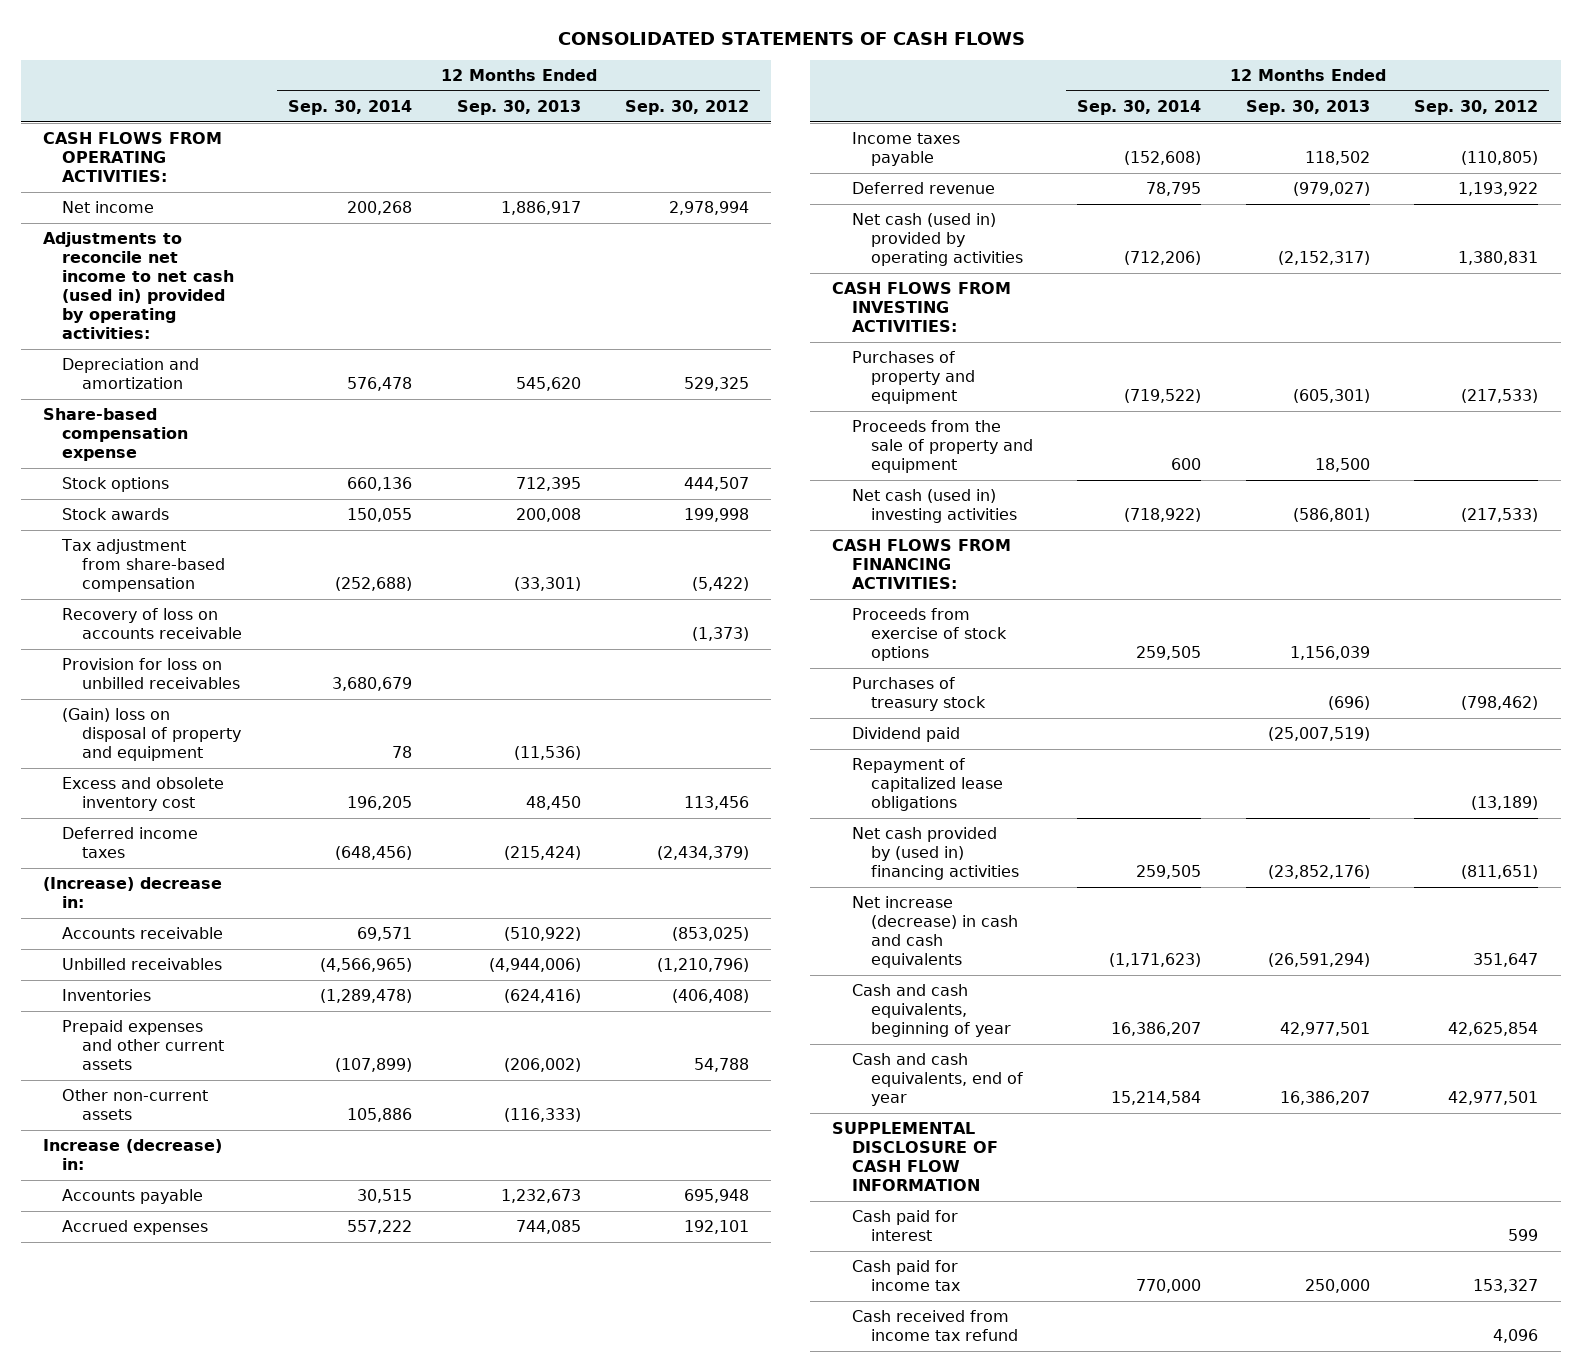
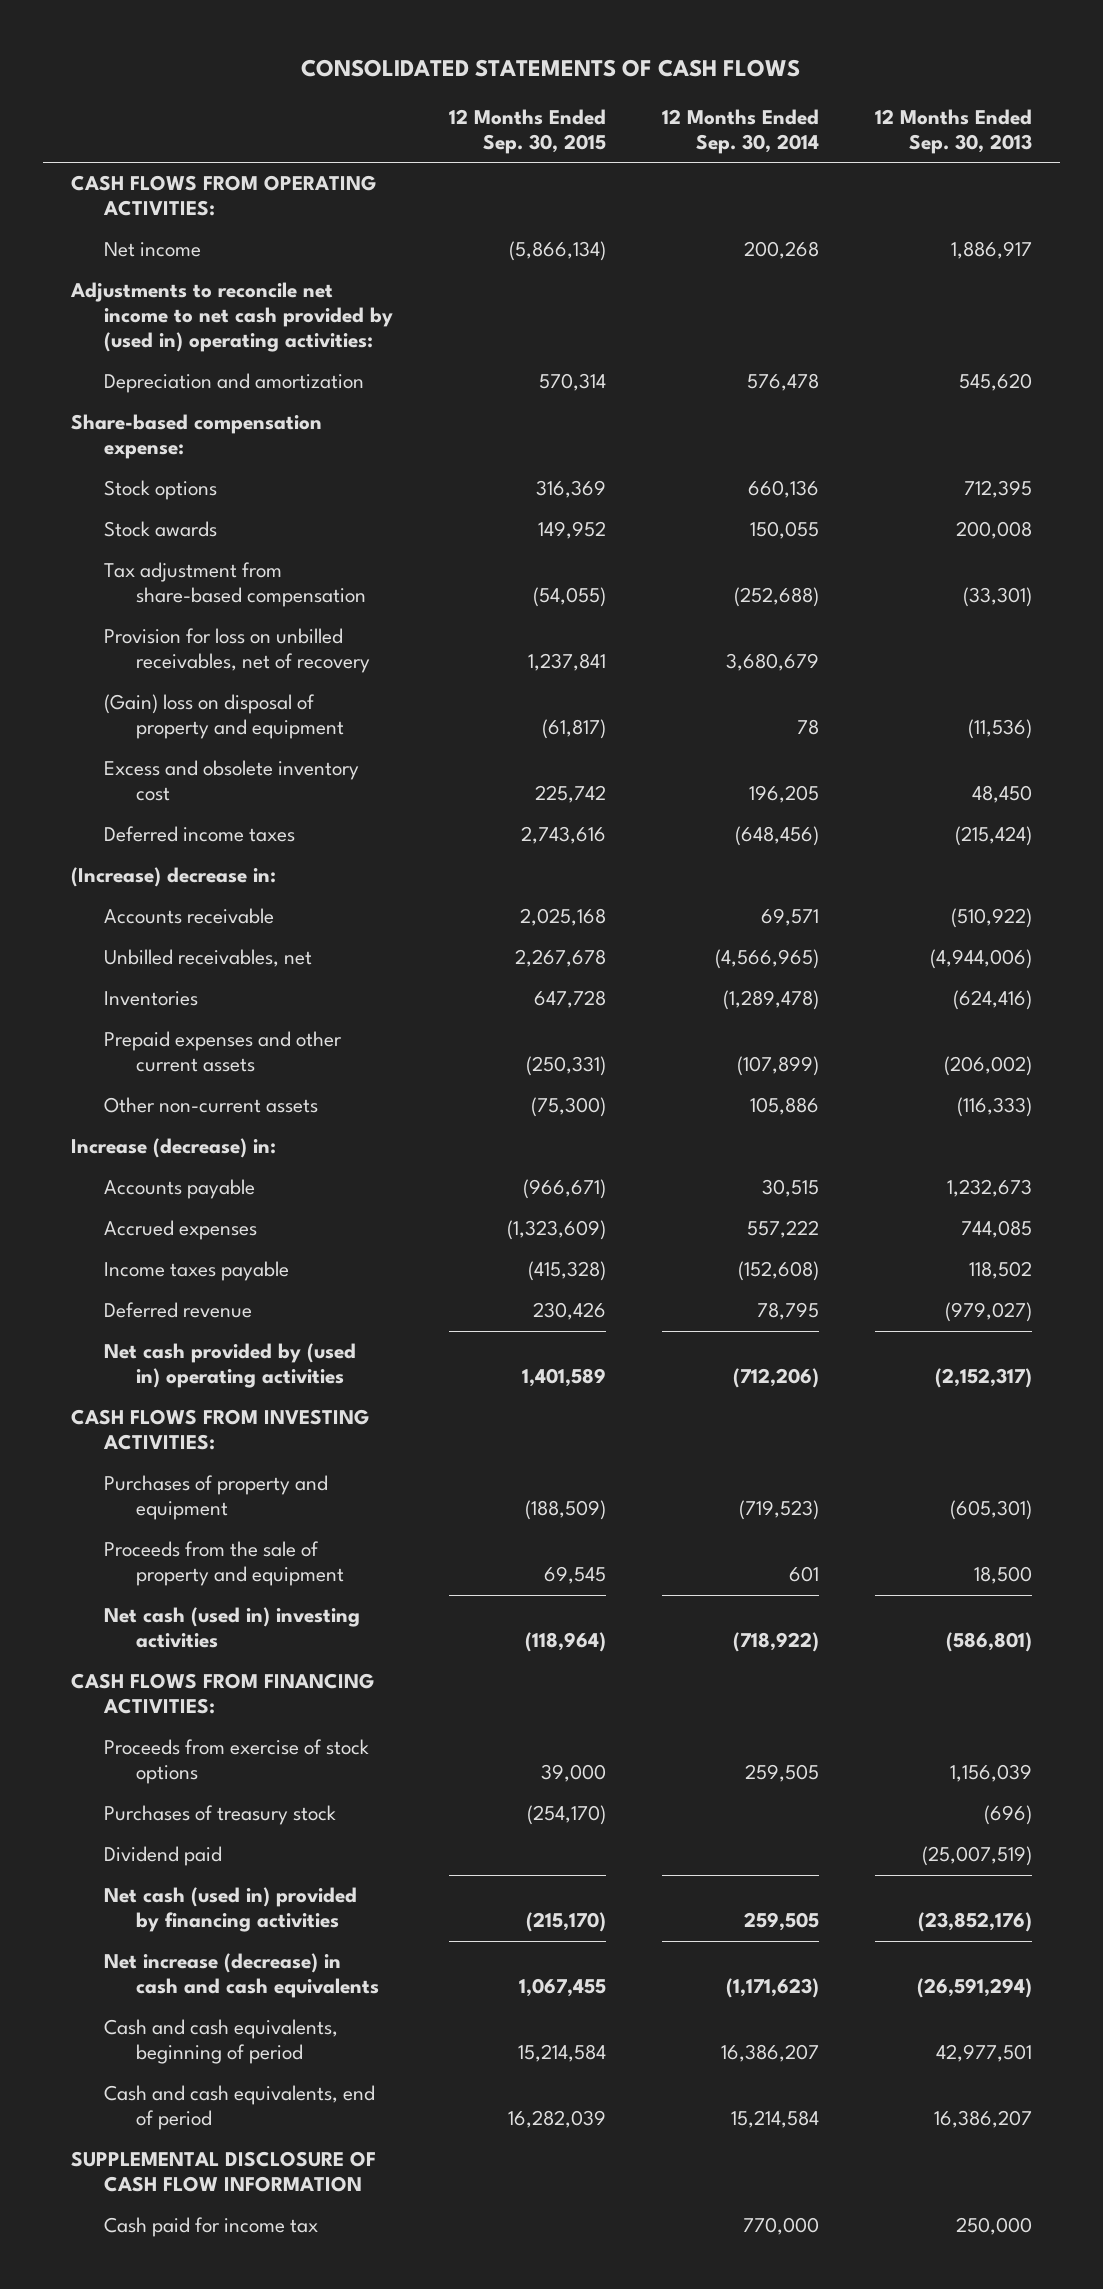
[624,100,749,116] Sep. 30, 2012 -> none
none -> [448,108,606,154] 12 Months Ended Sep. 30, 2015
[42,232,235,340] Adjustments to reconcile net income to net cash (used in) provided by operating activities: -> [70,282,393,353] Adjustments to reconcile net income to net cash provided by (used in) operating activities:
[42,408,189,462] Share-based compensation expense -> [71,414,323,460] Share-based compensation expense:
[62,608,242,640] Recovery of loss on accounts receivable -> none
[62,658,240,690] Provision for loss on unbilled receivables -> [103,628,371,674] Provision for loss on unbilled receivables, net of recovery
[62,958,223,971] Unbilled receivables -> [103,949,312,968] Unbilled receivables, net
[851,213,1023,267] Net cash (used in) provided by operating activities -> [103,1343,356,1389] Net cash provided by (used in) operating activities
[1124,389,1202,404] (719,522) -> [738,1500,819,1521] (719,523)
[1171,458,1202,471] 600 -> [788,1566,819,1583] 601
[851,758,1003,812] Repayment of capitalized lease obligations -> none
[851,827,1019,881] Net cash provided by (used in) financing activities -> [103,1887,357,1933] Net cash (used in) provided by financing activities
[851,984,1011,1038] Cash and cash equivalents, beginning of year -> [103,2019,338,2065] Cash and cash equivalents, beginning of period
[851,1053,1023,1107] Cash and cash equivalents, end of year -> [103,2085,375,2131] Cash and cash equivalents, end of period
[851,1210,958,1242] Cash paid for interest -> none
[851,1310,1018,1342] Cash received from income tax refund -> none

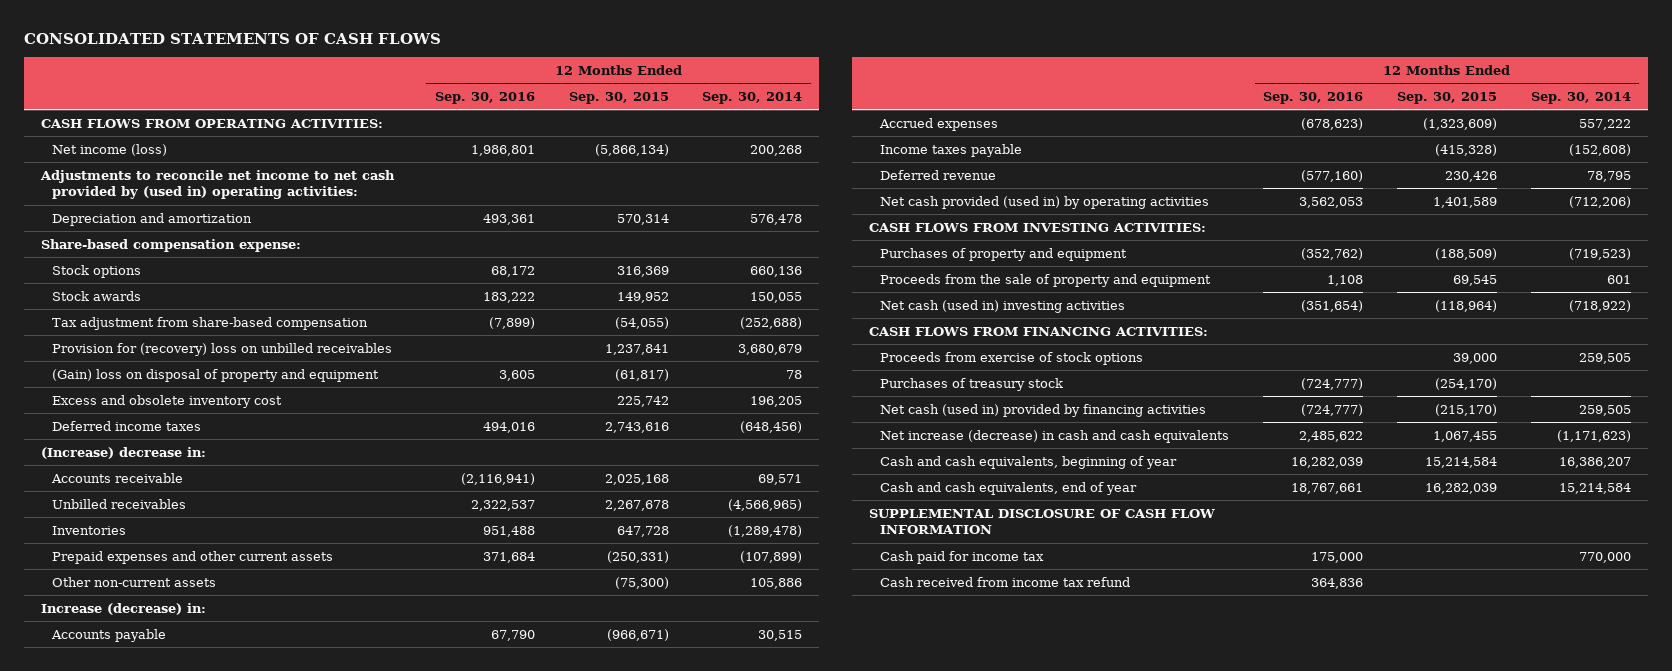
[874,108,1032,154] 12 Months Ended Sep. 30, 2013 -> none
none -> [434,92,535,105] Sep. 30, 2016
[103,242,201,258] Net income -> [51,143,167,156] Net income (loss)
[103,628,371,674] Provision for loss on unbilled receivables, net of recovery -> [51,342,392,356] Provision for (recovery) loss on unbilled receivables
[103,949,312,968] Unbilled receivables, net -> [51,498,186,509] Unbilled receivables
[103,1343,356,1389] Net cash provided by (used in) operating activities -> [880,195,1210,209] Net cash provided (used in) by operating activities
[103,1846,222,1867] Dividend paid -> none
[103,2019,338,2065] Cash and cash equivalents, beginning of period -> [880,455,1178,469] Cash and cash equivalents, beginning of year
[103,2085,375,2131] Cash and cash equivalents, end of period -> [880,481,1138,495] Cash and cash equivalents, end of year
none -> [880,576,1131,587] Cash received from income tax refund

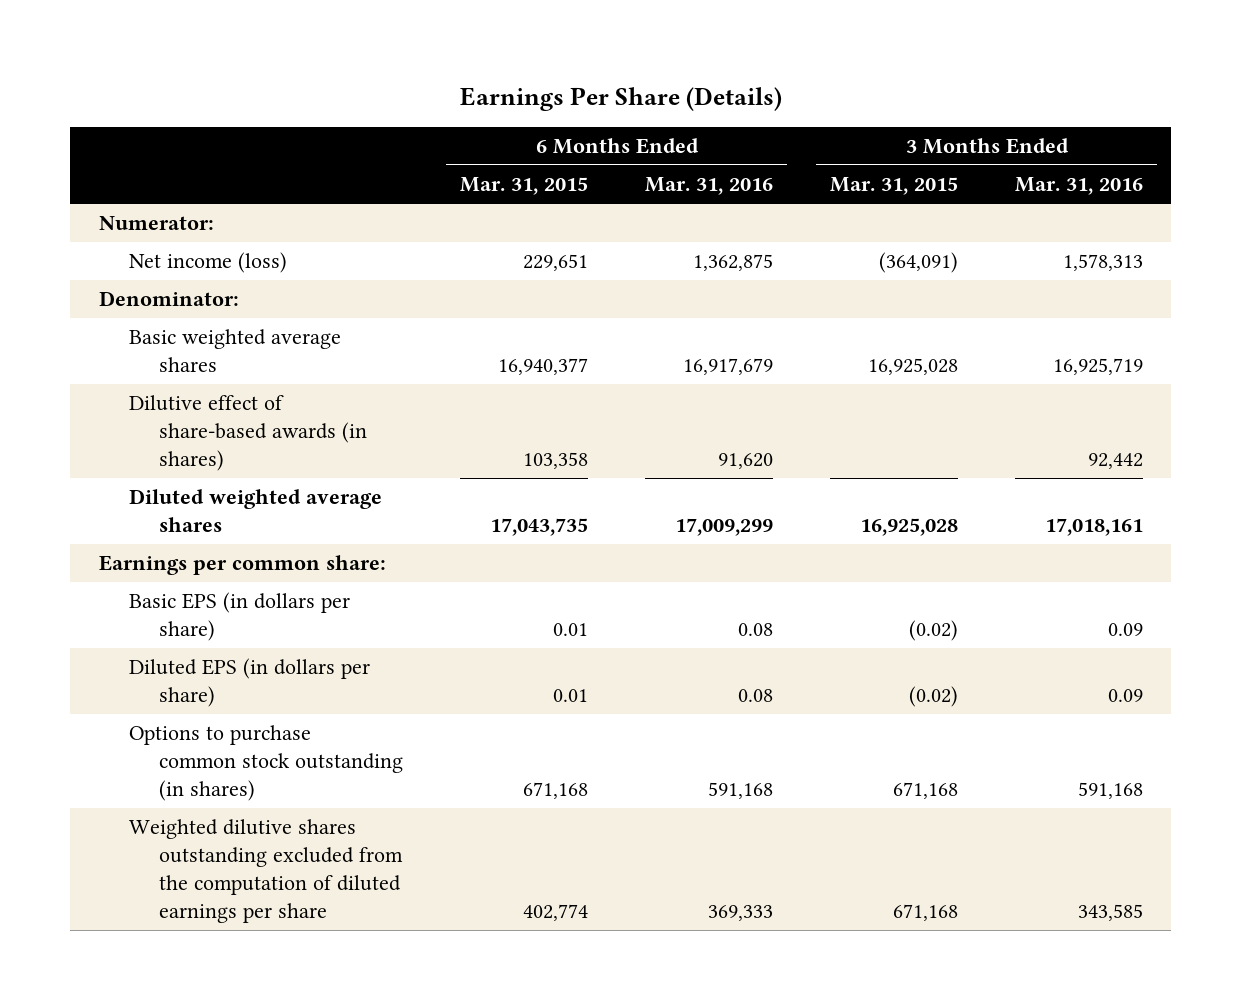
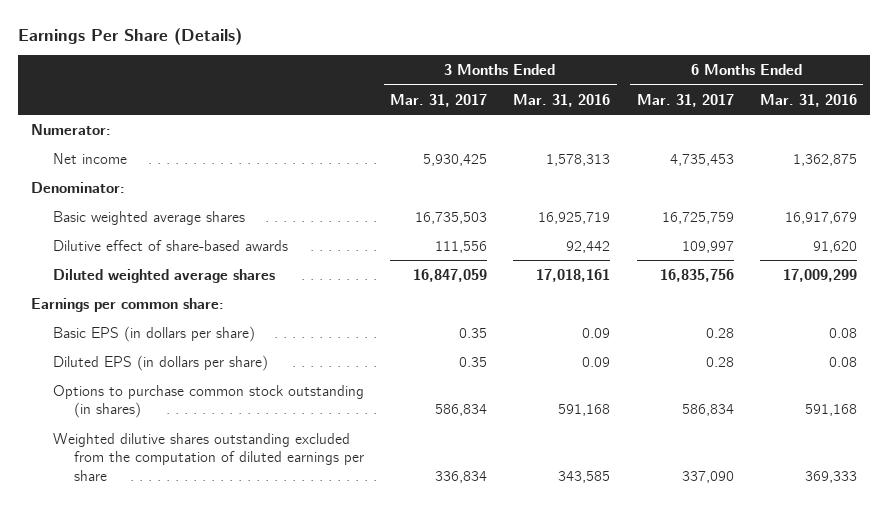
[460,177,589,196] Mar. 31, 2015 -> none
[830,177,959,196] Mar. 31, 2015 -> none
none -> [390,93,488,107] Mar. 31, 2017
none -> [636,93,734,107] Mar. 31, 2017
[128,252,287,274] Net income (loss) -> [52,152,127,164] Net income
[128,395,368,472] Dilutive effect of share-based awards (in shares) -> [52,239,288,251] Dilutive effect of share-based awards

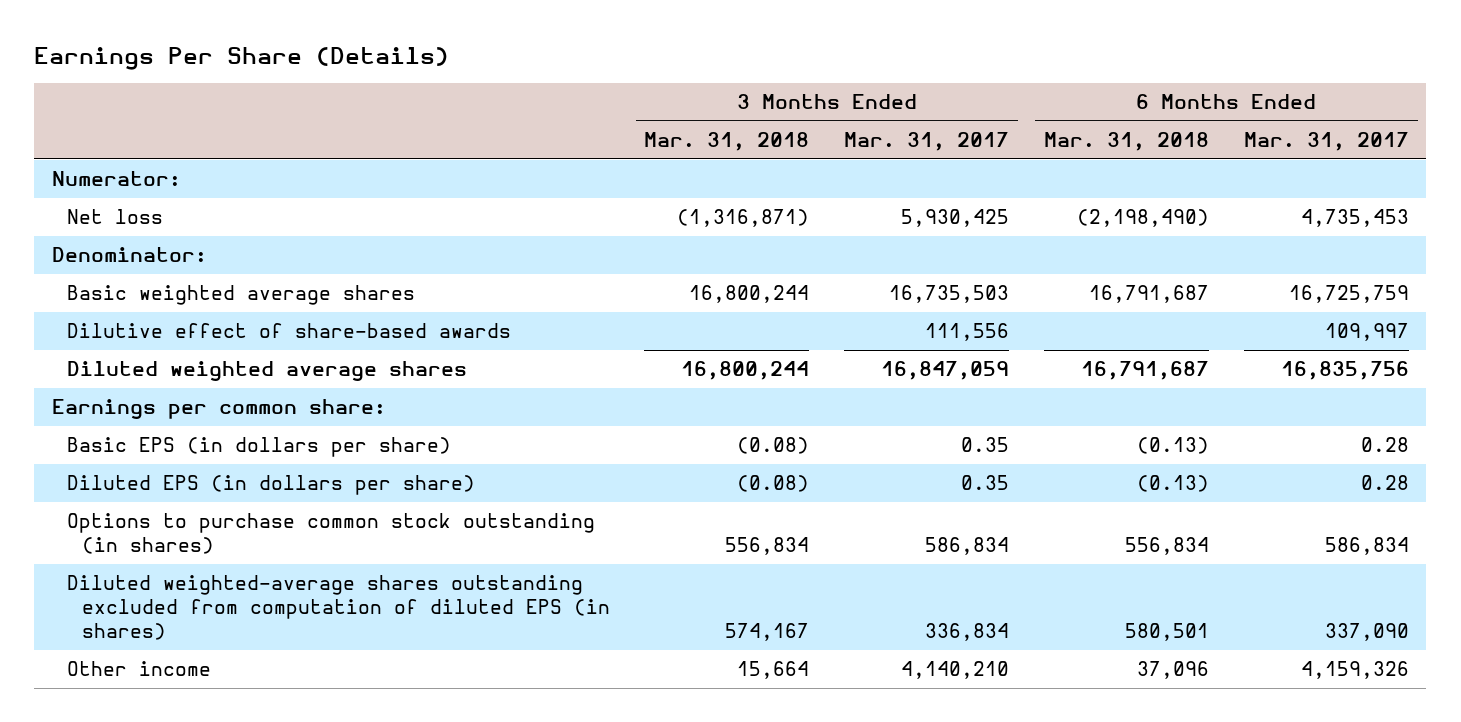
[513,93,611,107] Mar. 31, 2016 -> none
[759,93,857,107] Mar. 31, 2016 -> none
none -> [644,132,810,152] Mar. 31, 2018
none -> [1044,132,1210,152] Mar. 31, 2018
[52,152,127,164] Net income -> [66,209,163,225] Net loss
[52,432,365,481] Weighted dilutive shares outstanding excluded from the computation of diluted earnings per share -> [66,575,610,641] Diluted weighted-average shares outstanding excluded from computation of diluted EPS (in shares)
none -> [66,661,211,677] Other income

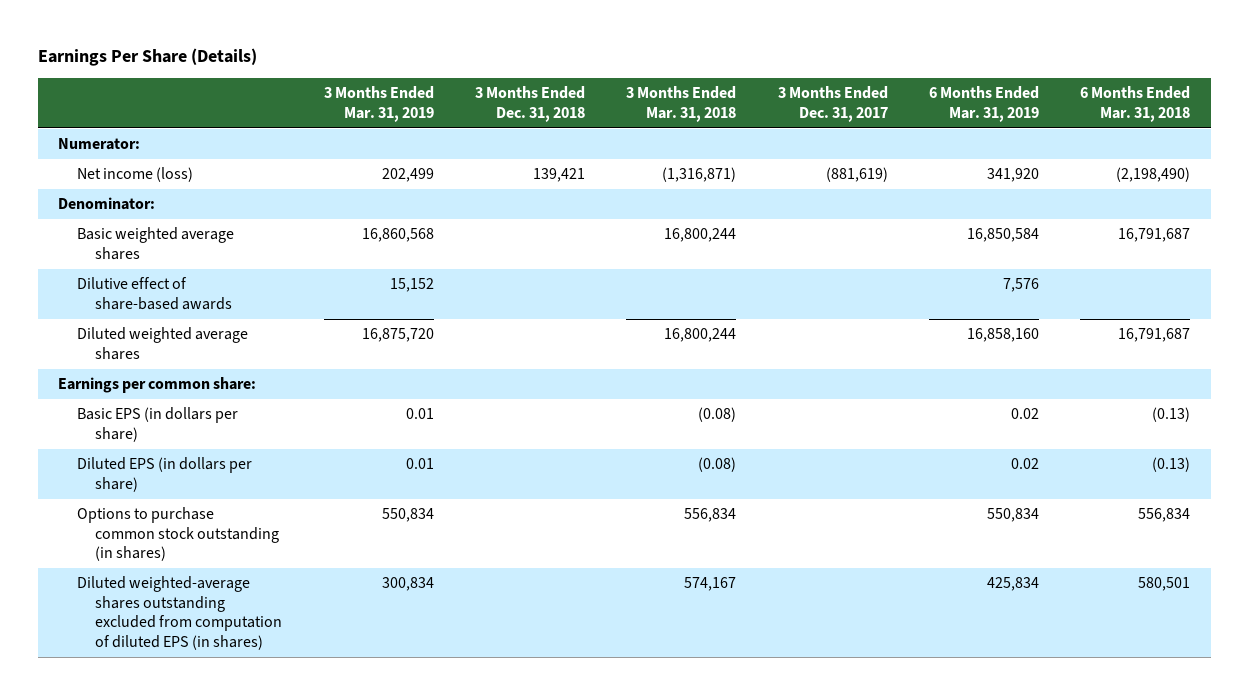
[844,132,1010,152] Mar. 31, 2017 -> none
[1243,132,1409,152] Mar. 31, 2017 -> none
none -> [323,86,434,122] 3 Months Ended Mar. 31, 2019
none -> [474,86,585,122] 3 Months Ended Dec. 31, 2018
none -> [777,86,888,122] 3 Months Ended Dec. 31, 2017
none -> [928,86,1039,122] 6 Months Ended Mar. 31, 2019
[66,209,163,225] Net loss -> [76,167,193,183] Net income (loss)
[66,661,211,677] Other income -> none

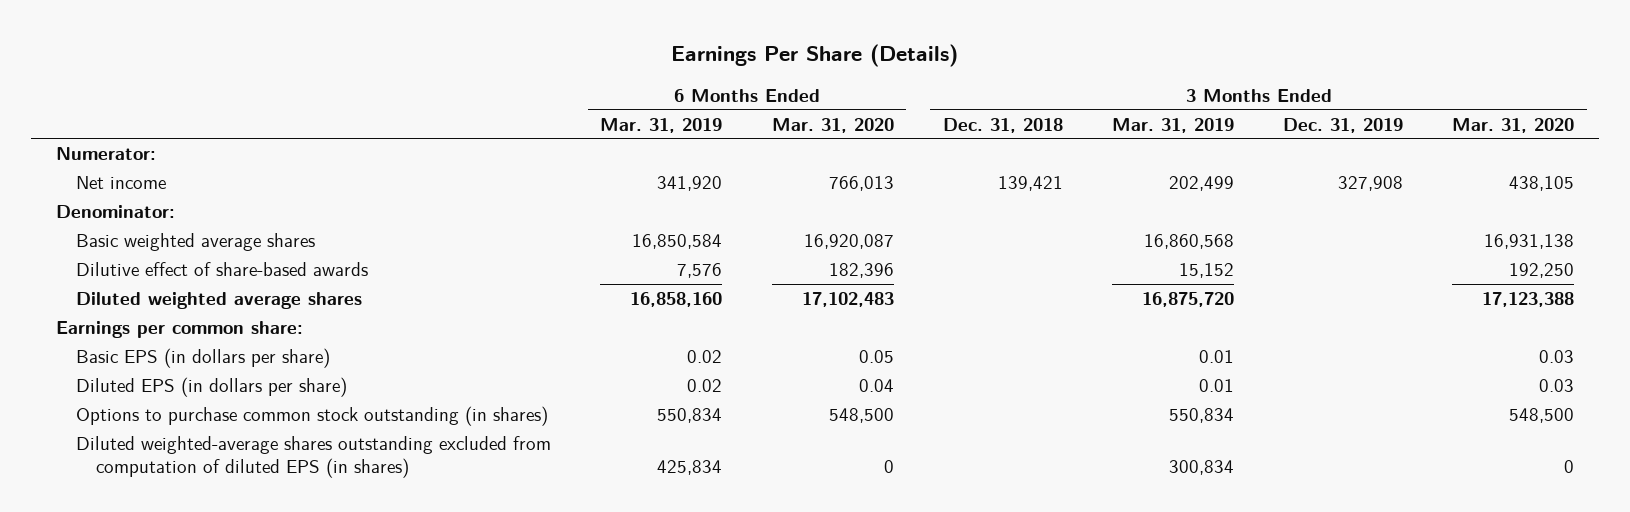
[626,86,737,122] 3 Months Ended Mar. 31, 2018 -> none
[777,86,888,122] 3 Months Ended Dec. 31, 2017 -> none
[1080,86,1191,122] 6 Months Ended Mar. 31, 2018 -> none
none -> [771,117,894,133] Mar. 31, 2020
none -> [1283,117,1404,133] Dec. 31, 2019
none -> [1452,117,1575,133] Mar. 31, 2020
[76,167,193,183] Net income (loss) -> [76,176,167,190] Net income

